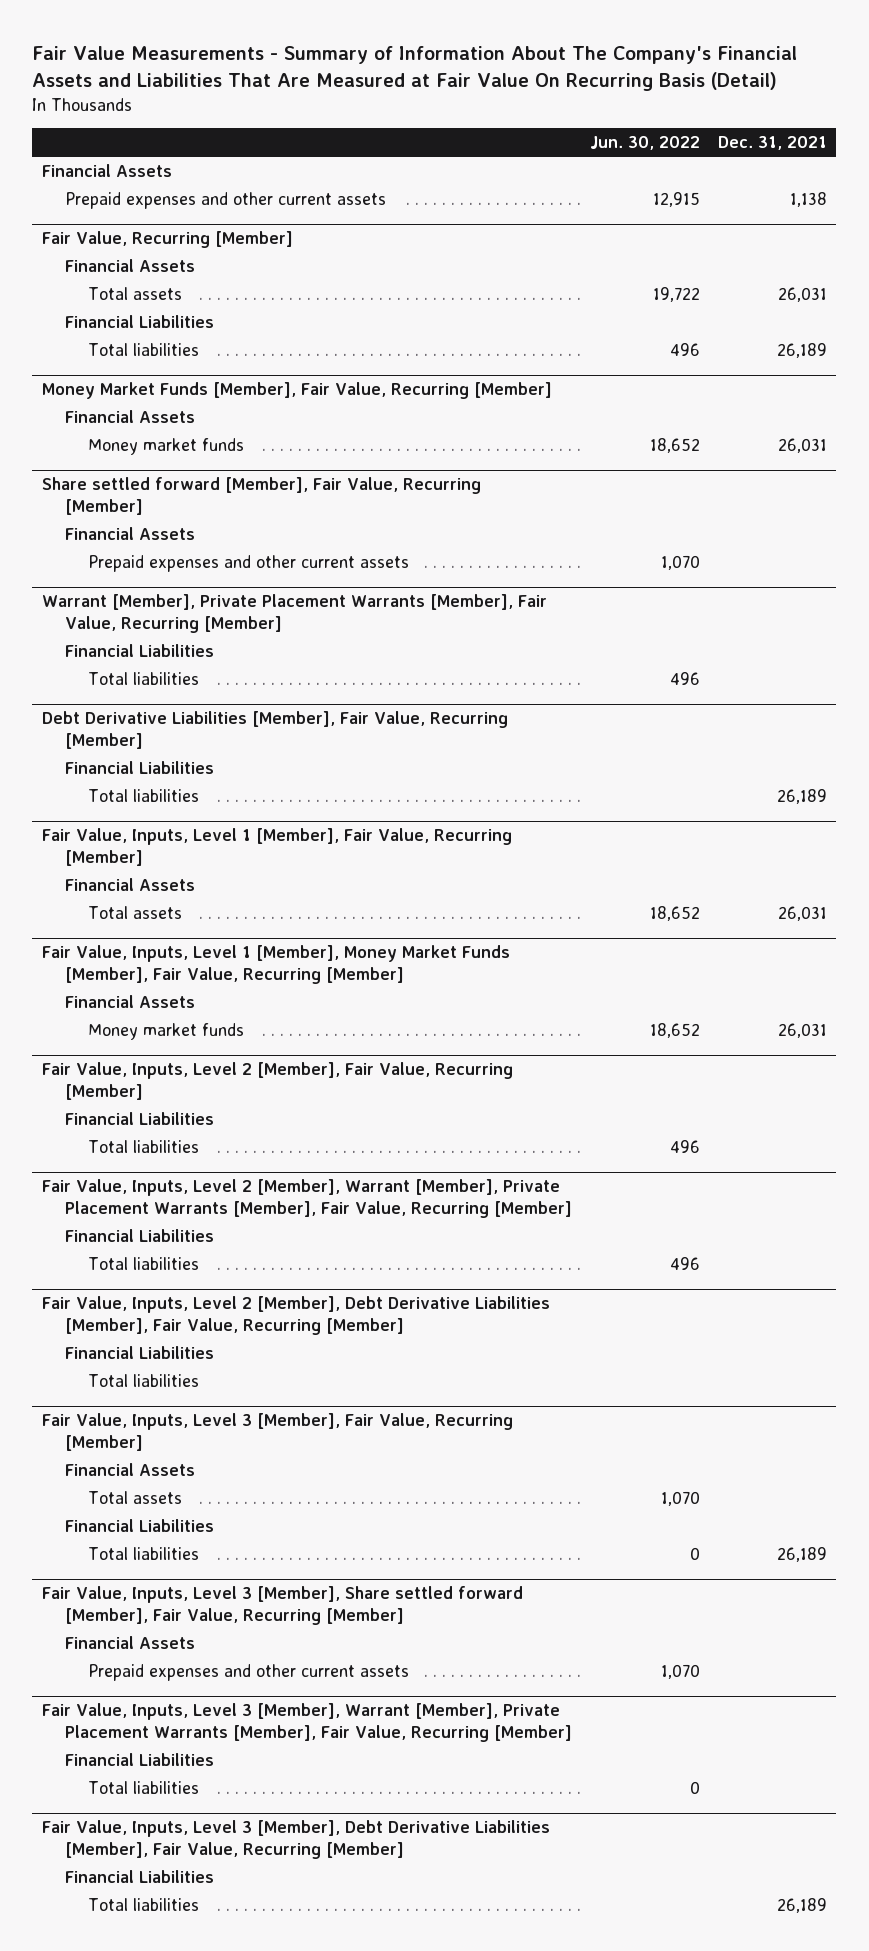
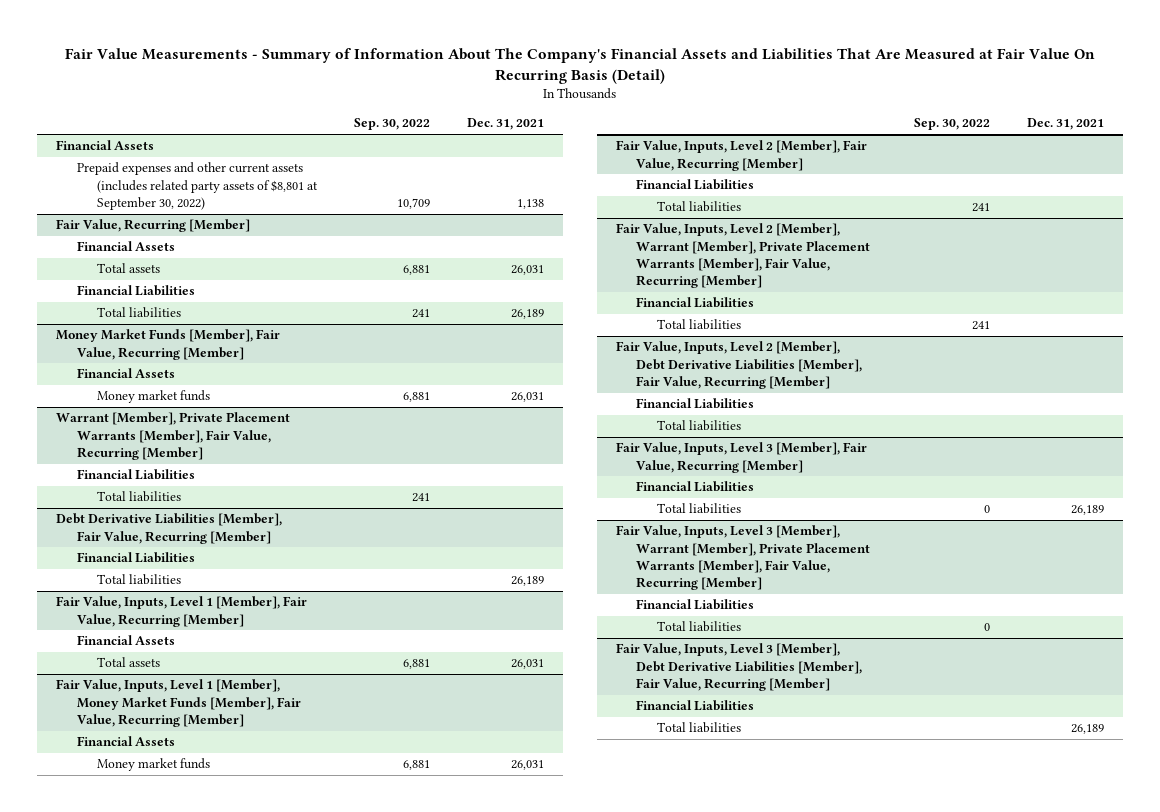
[589,136,700,151] Jun. 30, 2022 -> none
none -> [354,118,431,131] Sep. 30, 2022
[64,192,386,210] Prepaid expenses and other current assets -> [76,162,319,211] Prepaid expenses and other current assets (includes related party assets of $8,801 at September 30, 2022)
[41,477,481,516] Share settled forward [Member], Fair Value, Recurring [Member] -> none
[64,527,195,541] Financial Assets -> none
[88,555,410,573] Prepaid expenses and other current assets -> none
[64,1463,195,1477] Financial Assets -> none
[88,1491,183,1505] Total assets -> none
[41,1586,523,1626] Fair Value, Inputs, Level 3 [Member], Share settled forward [Member], Fair Value, Recurring [Member] -> none
[64,1636,195,1650] Financial Assets -> none
[88,1664,410,1682] Prepaid expenses and other current assets -> none

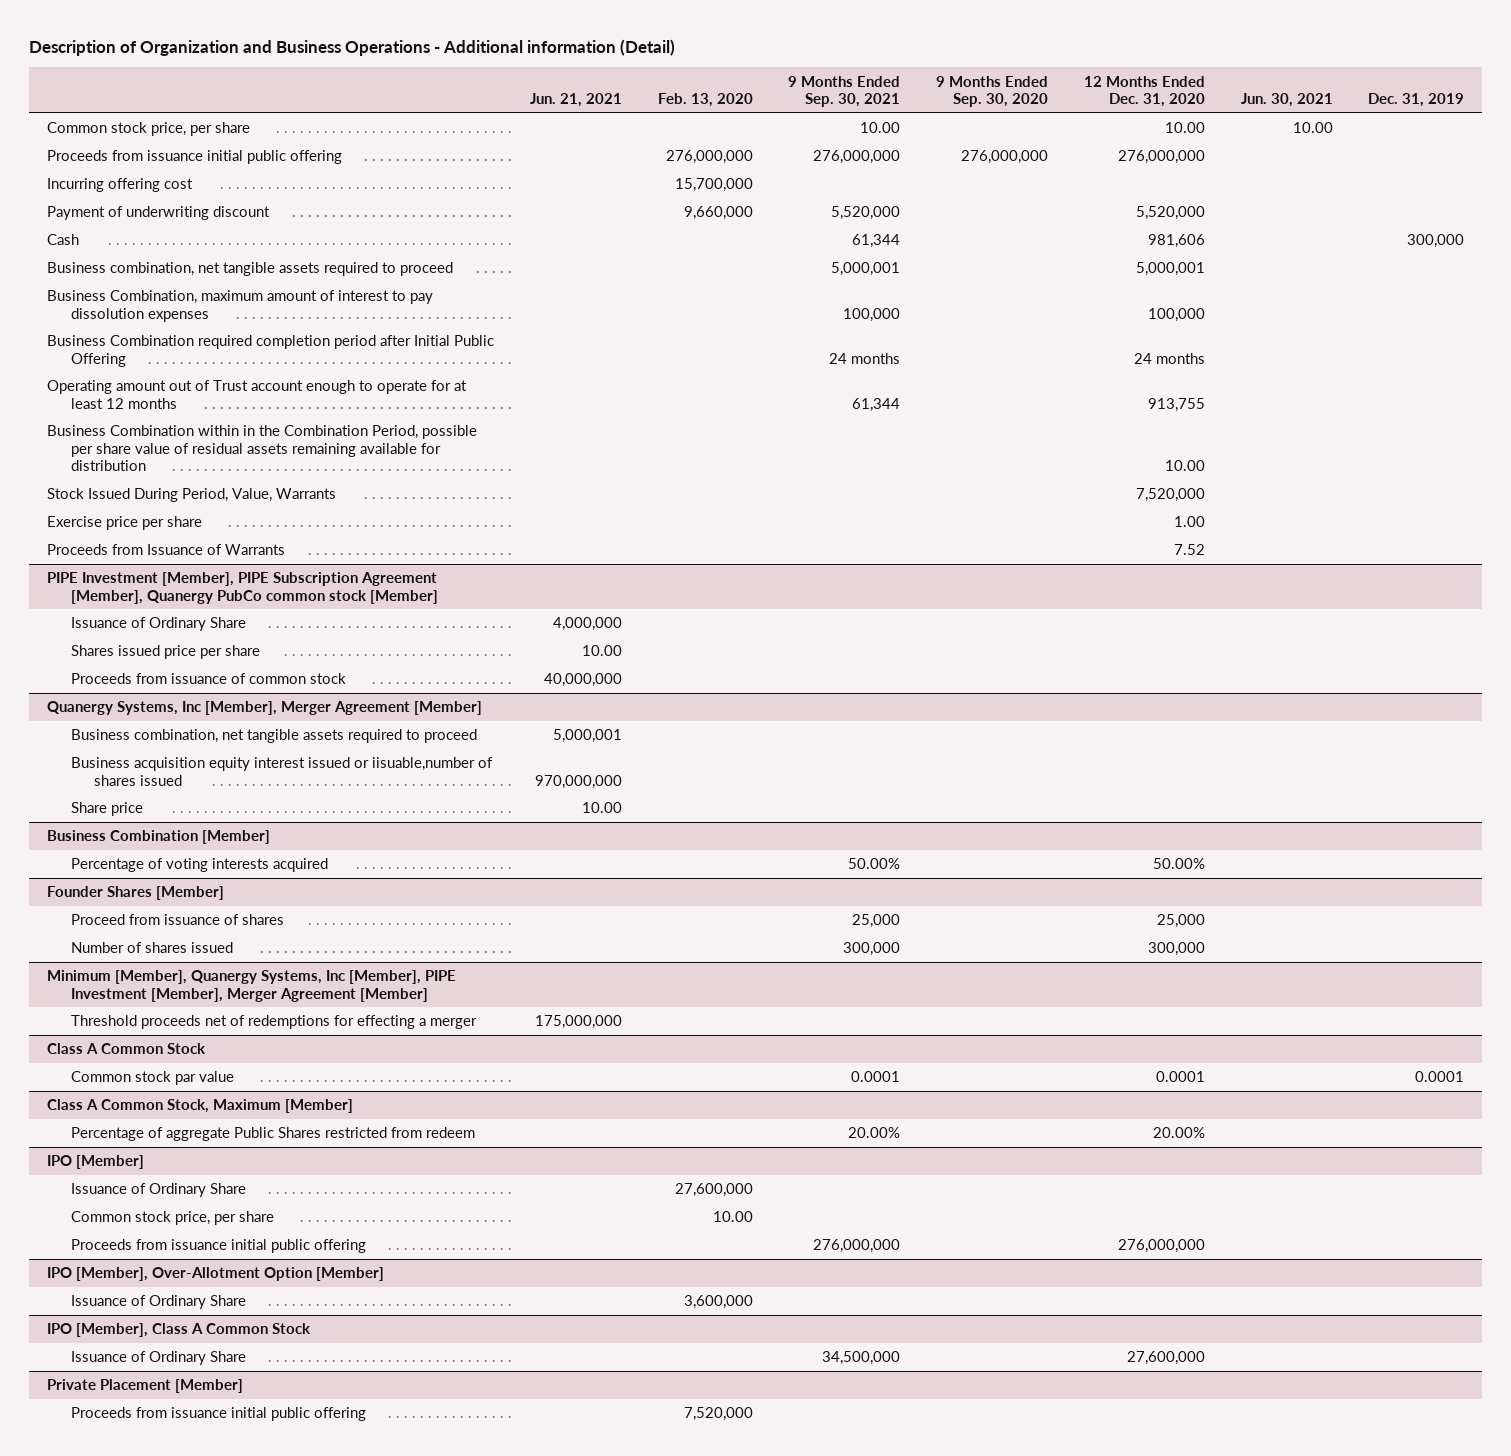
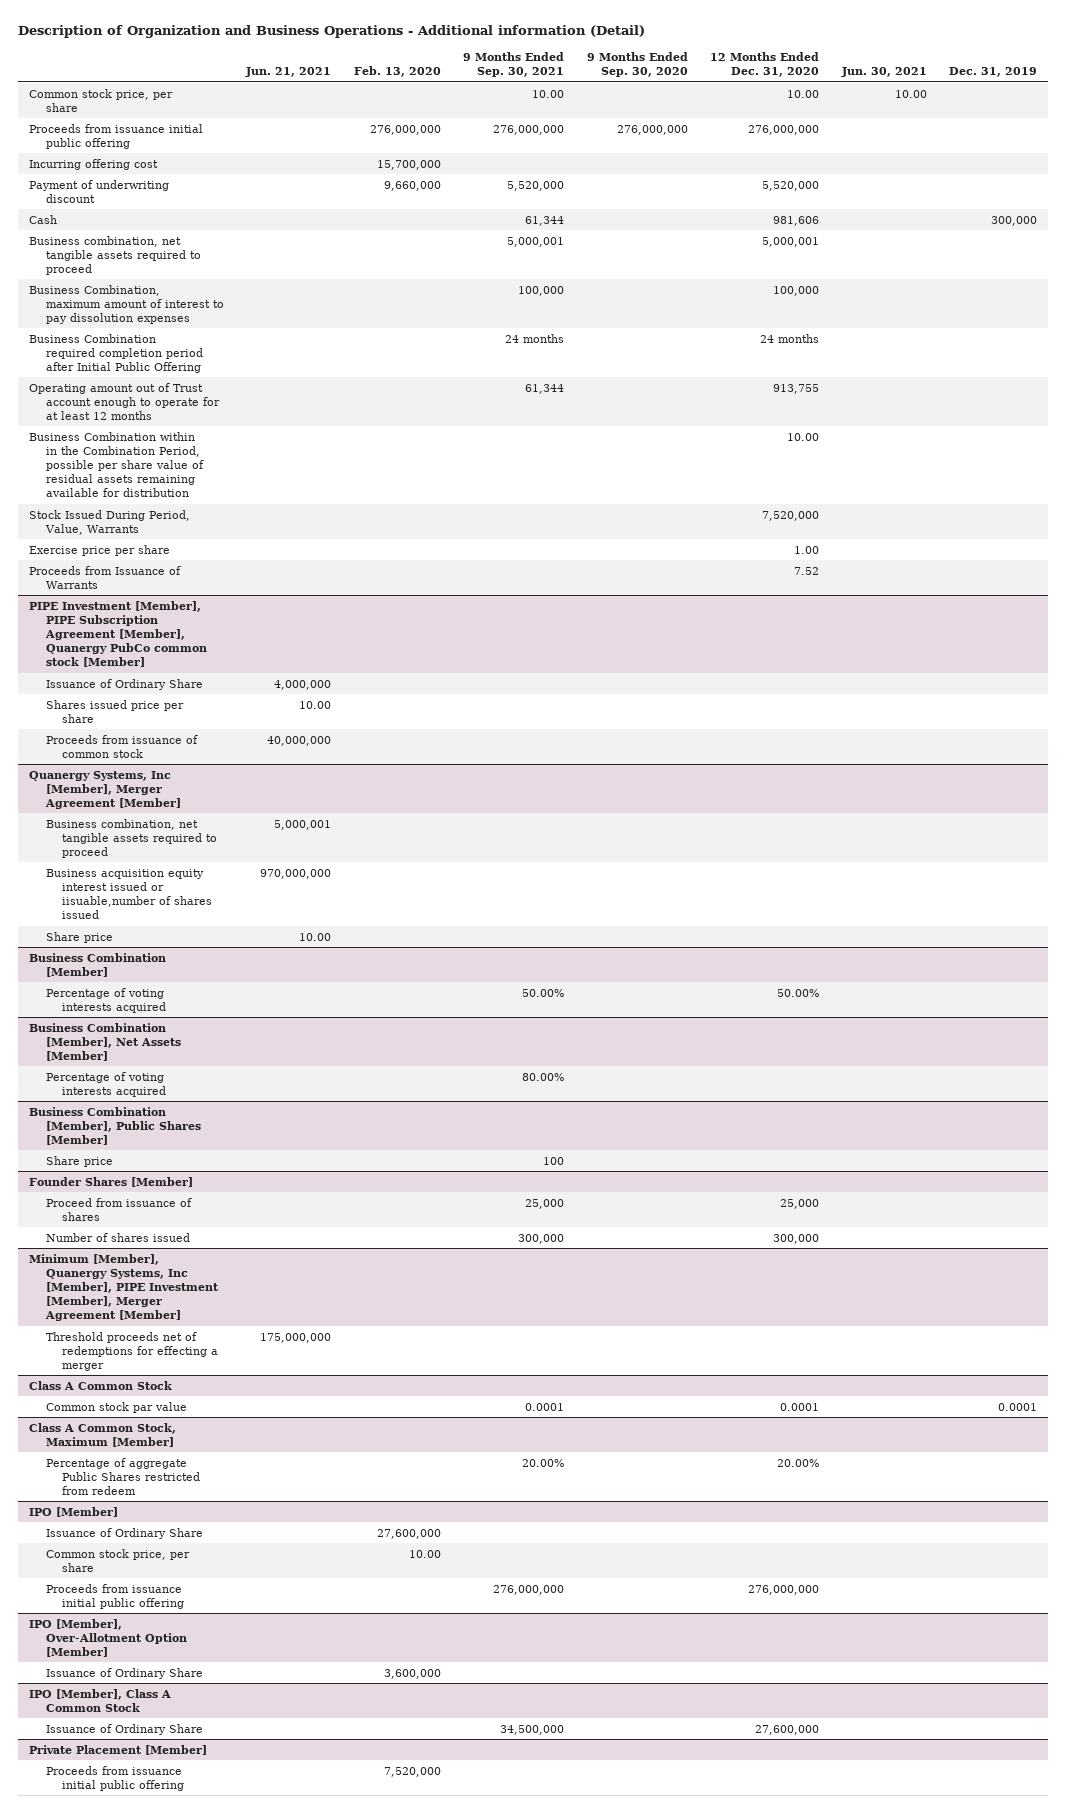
none -> [29,1022,181,1061] Business Combination [Member], Net Assets [Member]
none -> [45,1071,167,1097] Percentage of voting interests acquired
none -> [29,1106,201,1145] Business Combination [Member], Public Shares [Member]
none -> [45,1155,113,1167] Share price

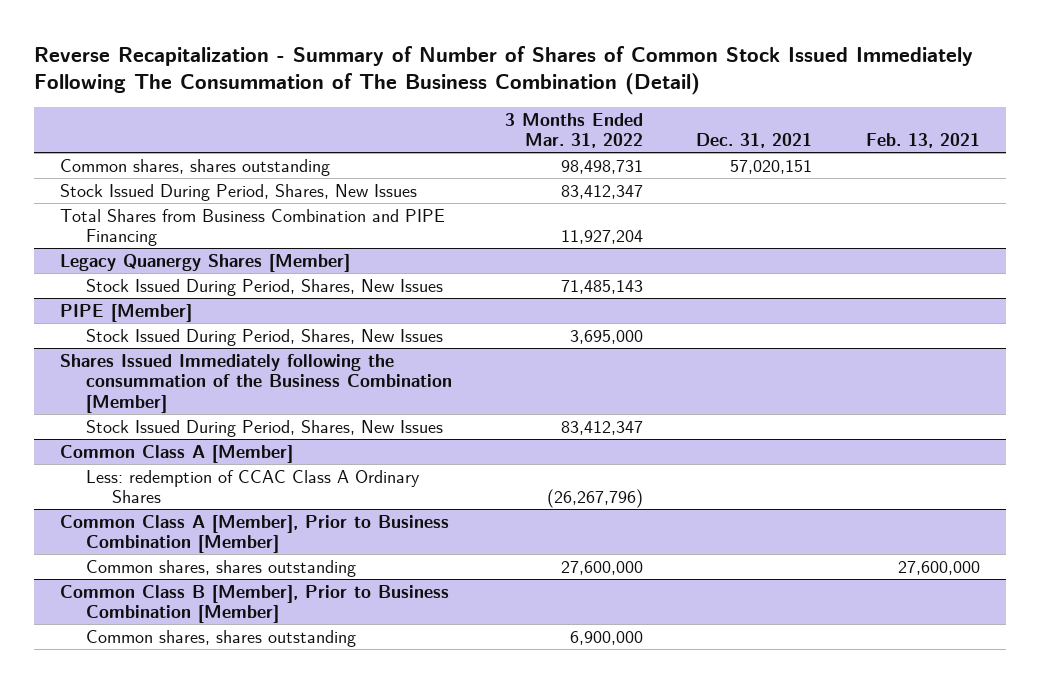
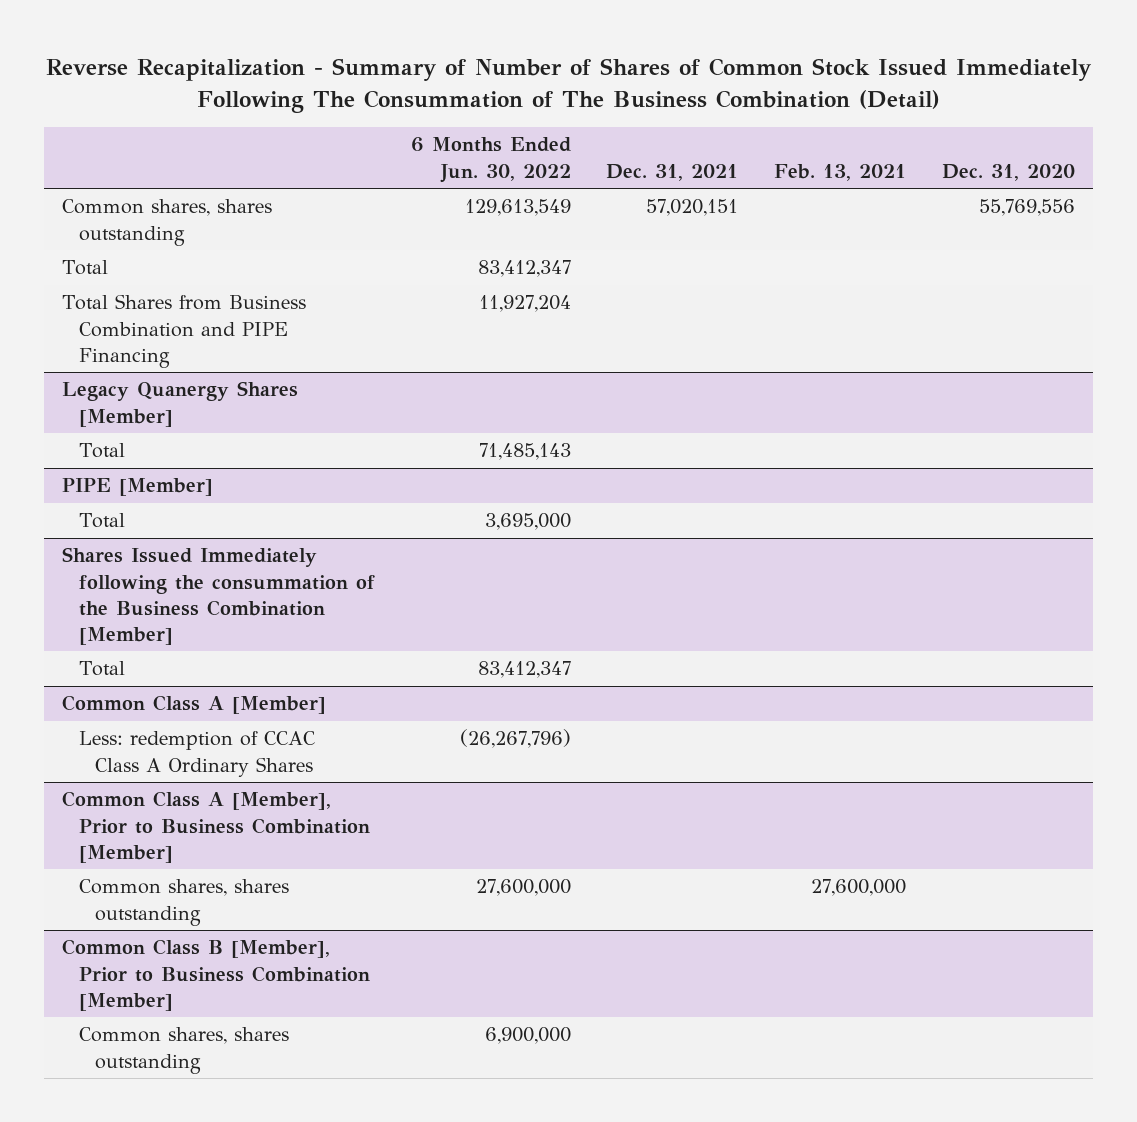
[505,112,644,149] 3 Months Ended Mar. 31, 2022 -> none
none -> [410,137,571,183] 6 Months Ended Jun. 30, 2022
none -> [942,163,1076,181] Dec. 31, 2020
[60,183,418,201] Stock Issued During Period, Shares, New Issues -> [62,260,109,276] Total
[86,278,444,296] Stock Issued During Period, Shares, New Issues -> [78,443,125,459] Total
[86,328,444,346] Stock Issued During Period, Shares, New Issues -> [78,513,125,529] Total
[86,419,444,437] Stock Issued During Period, Shares, New Issues -> [78,661,125,677] Total

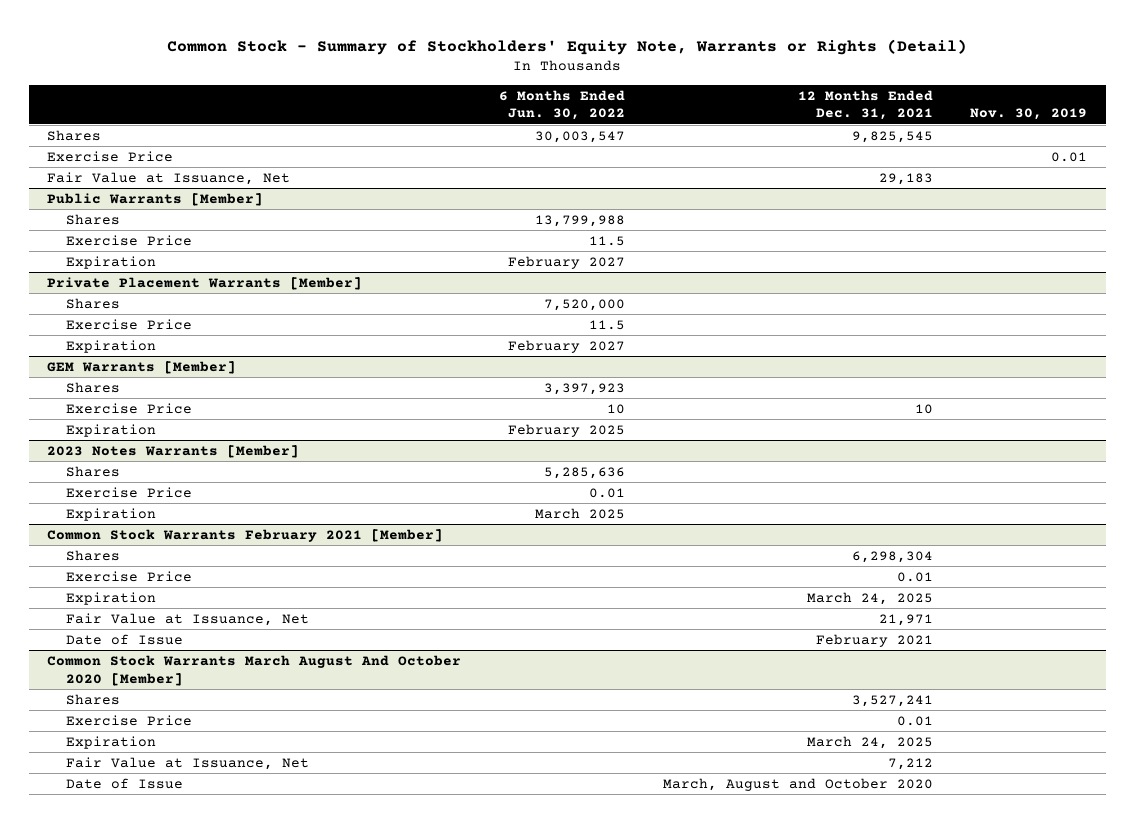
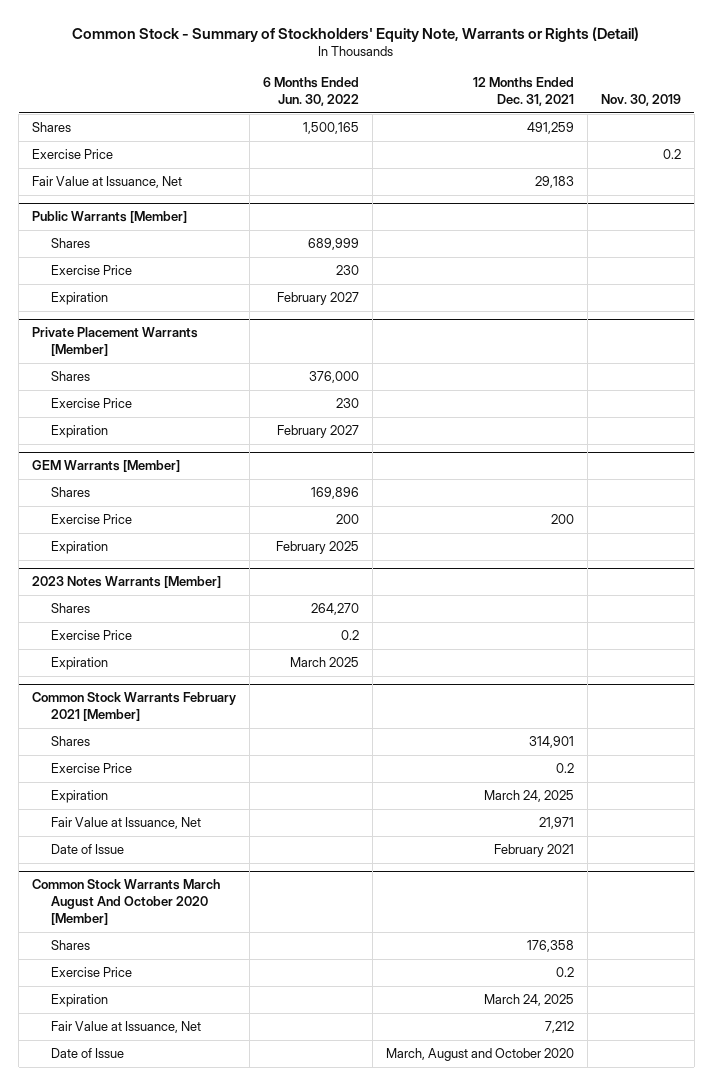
[535,130,626,143] 30,003,547 -> [302,122,359,135] 1,500,165
[851,130,933,143] 9,825,545 -> [526,122,574,135] 491,259
[1051,151,1088,162] 0.01 -> [662,149,681,160] 0.2
[535,214,626,227] 13,799,988 -> [307,238,359,251] 689,999
[589,235,626,246] 11.5 -> [335,265,359,276] 230
[544,298,626,311] 7,520,000 -> [308,371,359,384] 376,000
[589,319,626,330] 11.5 -> [335,398,359,409] 230
[544,382,626,395] 3,397,923 -> [310,487,359,500] 169,896
[607,403,626,414] 10 -> [335,514,359,525] 200
[914,403,933,414] 10 -> [550,514,574,525] 200
[544,466,626,479] 5,285,636 -> [310,603,359,616] 264,270
[589,487,626,498] 0.01 -> [340,630,359,641] 0.2
[851,550,933,563] 6,298,304 -> [528,736,574,749] 314,901
[896,571,933,582] 0.01 -> [555,763,574,774] 0.2
[851,694,933,707] 3,527,241 -> [526,940,574,953] 176,358
[896,715,933,726] 0.01 -> [555,967,574,978] 0.2

